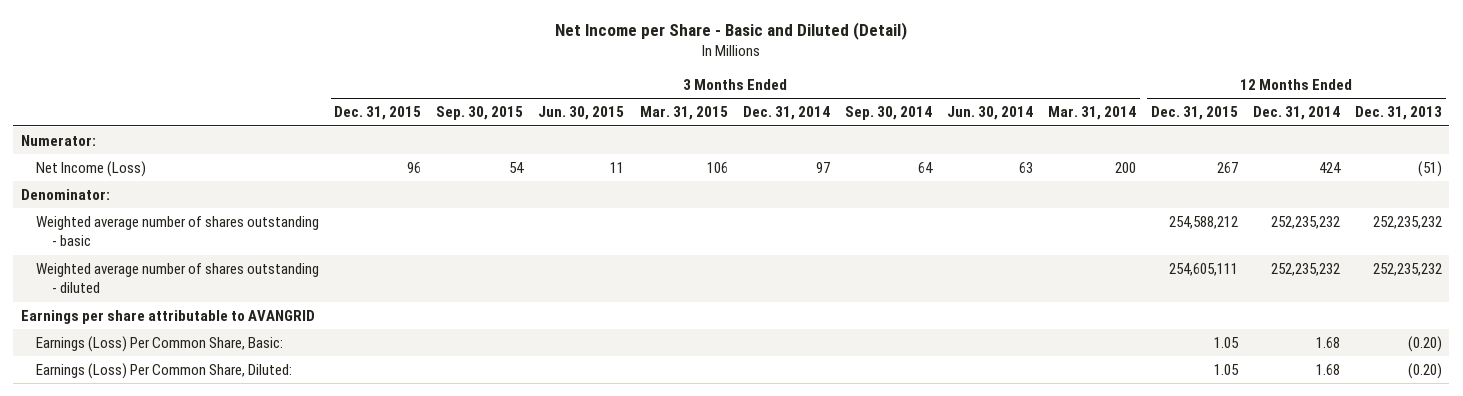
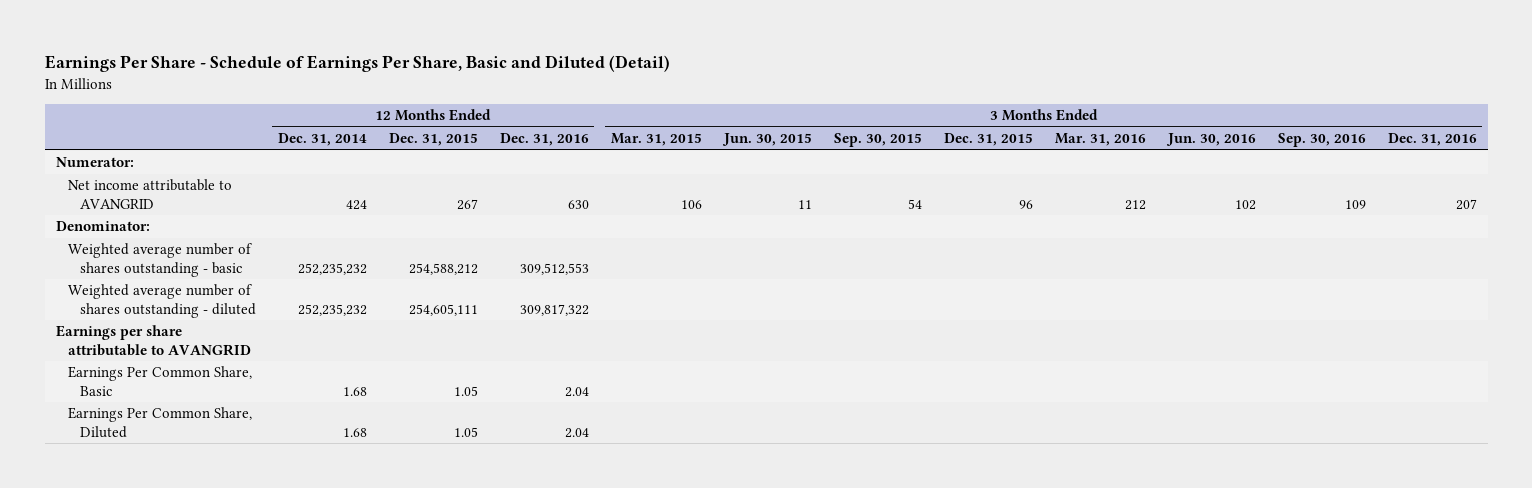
[555,22,908,41] Net Income per Share - Basic and Diluted (Detail) -> [44,55,670,73] Earnings Per Share - Schedule of Earnings Per Share, Basic and Diluted (Detail)
[742,106,830,121] Dec. 31, 2014 -> none
[844,106,932,121] Sep. 30, 2014 -> none
[946,106,1033,121] Jun. 30, 2014 -> none
[1047,106,1136,121] Mar. 31, 2014 -> none
[1354,106,1442,121] Dec. 31, 2013 -> none
none -> [499,133,589,147] Dec. 31, 2016
none -> [1054,133,1146,147] Mar. 31, 2016
none -> [1165,133,1256,147] Jun. 30, 2016
none -> [1277,133,1366,148] Sep. 30, 2016
none -> [1387,133,1477,147] Dec. 31, 2016
[36,160,147,177] Net Income (Loss) -> [67,179,232,209] Net income attributable to AVANGRID
[36,335,284,352] Earnings (Loss) Per Common Share, Basic: -> [67,366,252,396] Earnings Per Common Share, Basic
[36,362,293,379] Earnings (Loss) Per Common Share, Diluted: -> [67,407,252,438] Earnings Per Common Share, Diluted

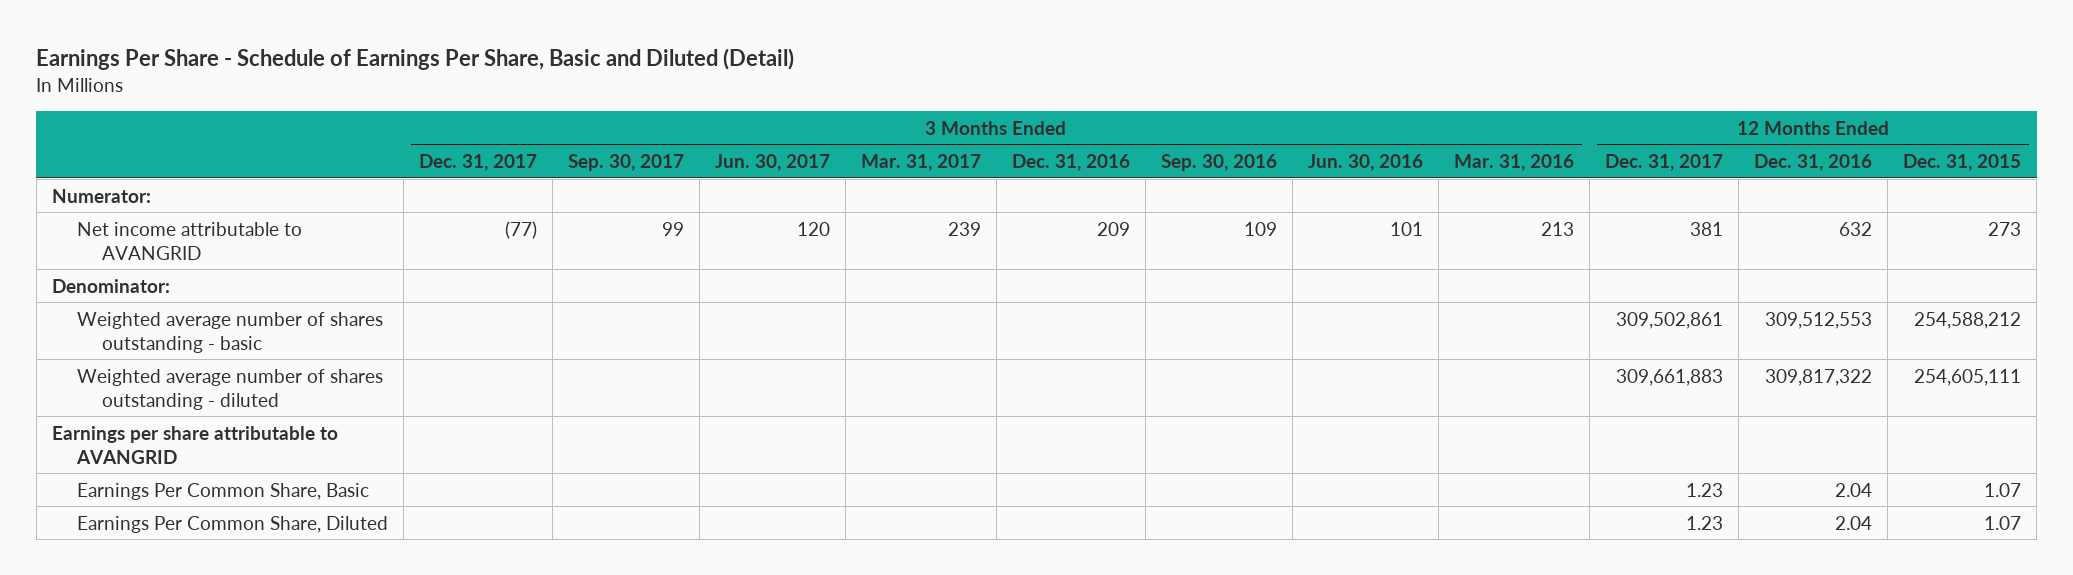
[277,133,367,147] Dec. 31, 2014 -> none
[610,133,702,147] Mar. 31, 2015 -> none
[721,133,812,147] Jun. 30, 2015 -> none
[833,133,922,148] Sep. 30, 2015 -> none
[943,133,1033,147] Dec. 31, 2015 -> none
none -> [418,153,537,171] Dec. 31, 2017
none -> [567,153,684,171] Sep. 30, 2017
none -> [714,153,830,171] Jun. 30, 2017
none -> [860,153,981,171] Mar. 31, 2017
none -> [1605,153,1724,171] Dec. 31, 2017
[456,198,478,210] 267 -> [1988,221,2022,236] 273
[567,199,589,209] 630 -> [1839,221,1873,236] 632
[1124,199,1146,210] 212 -> [1541,221,1575,236] 213
[1234,199,1256,210] 102 -> [1390,221,1424,236] 101
[1455,198,1477,210] 207 -> [1096,221,1130,236] 209
[453,385,478,396] 1.05 -> [1984,482,2022,497] 1.07
[453,426,478,437] 1.05 -> [1984,515,2022,530] 1.07

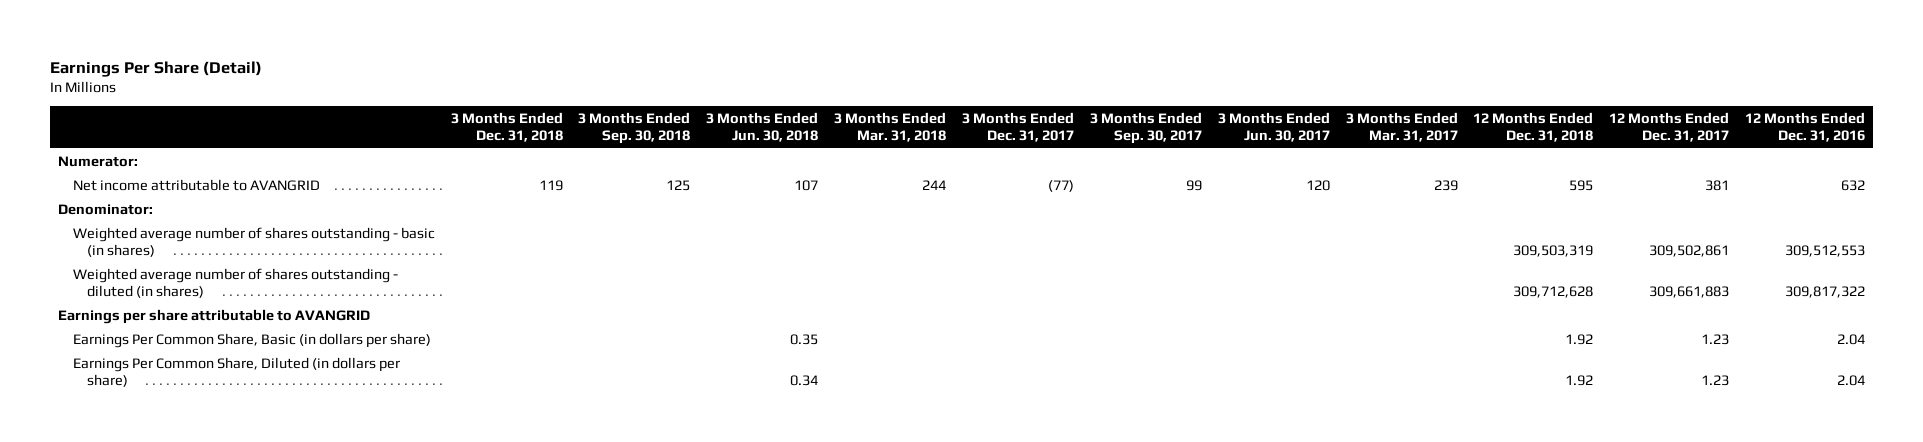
[36,48,795,71] Earnings Per Share - Schedule of Earnings Per Share, Basic and Diluted (Detail) -> [50,60,263,77] Earnings Per Share (Detail)
[1011,153,1130,171] Dec. 31, 2016 -> none
[1161,153,1278,171] Sep. 30, 2016 -> none
[1308,153,1424,171] Jun. 30, 2016 -> none
[1454,153,1575,171] Mar. 31, 2016 -> none
[1903,153,2022,171] Dec. 31, 2015 -> none
none -> [450,112,563,143] 3 Months Ended Dec. 31, 2018
none -> [578,112,691,145] 3 Months Ended Sep. 30, 2018
none -> [706,112,819,143] 3 Months Ended Jun. 30, 2018
none -> [834,112,947,143] 3 Months Ended Mar. 31, 2018
none -> [1473,112,1594,143] 12 Months Ended Dec. 31, 2018
[76,311,383,353] Weighted average number of shares outstanding - basic -> [72,226,435,257] Weighted average number of shares outstanding - basic (in shares)
[76,368,383,410] Weighted average number of shares outstanding - diluted -> [72,267,398,298] Weighted average number of shares outstanding - diluted (in shares)
[76,482,369,500] Earnings Per Common Share, Basic -> [72,332,431,348] Earnings Per Common Share, Basic (in dollars per share)
[76,515,388,533] Earnings Per Common Share, Diluted -> [72,356,400,387] Earnings Per Common Share, Diluted (in dollars per share)

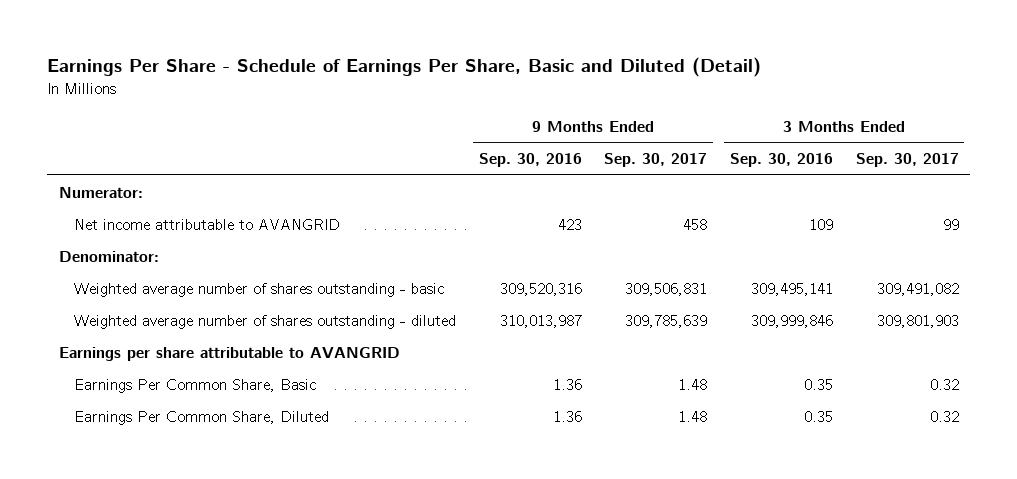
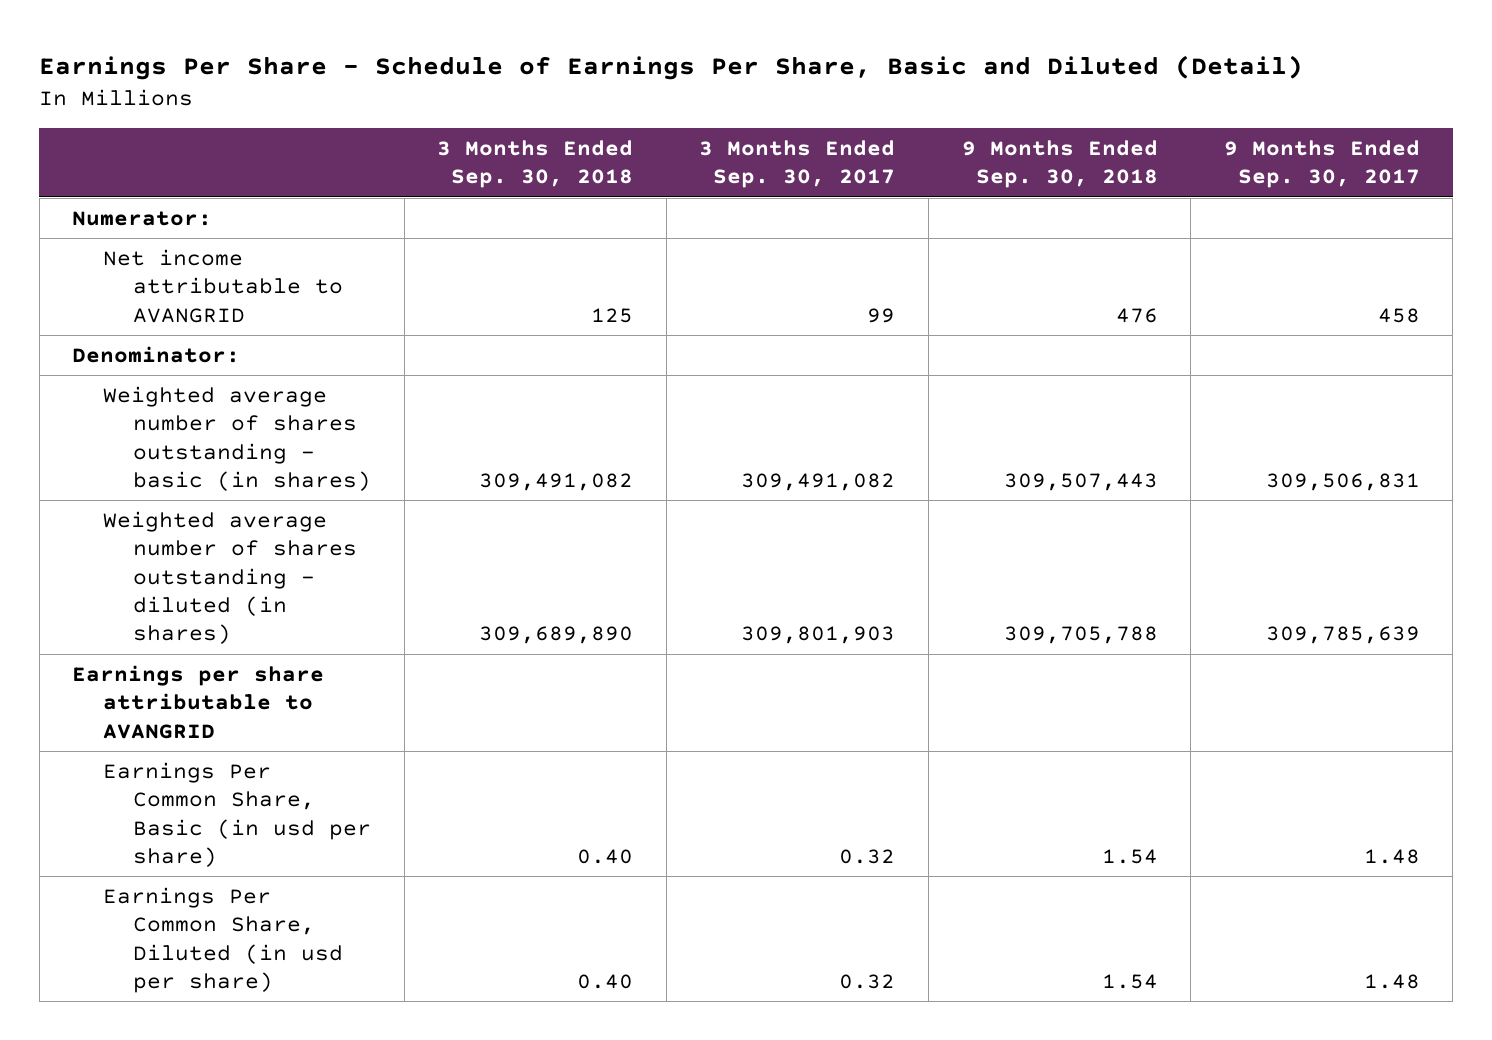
[478,153,582,168] Sep. 30, 2016 -> none
[729,153,833,168] Sep. 30, 2016 -> none
none -> [437,140,634,189] 3 Months Ended Sep. 30, 2018
none -> [961,140,1158,189] 9 Months Ended Sep. 30, 2018
[74,282,445,297] Weighted average number of shares outstanding - basic -> [102,385,372,491] Weighted average number of shares outstanding - basic (in shares)
[74,314,457,329] Weighted average number of shares outstanding - diluted -> [102,510,358,645] Weighted average number of shares outstanding - diluted (in shares)
[74,378,317,393] Earnings Per Common Share, Basic -> [102,761,372,867] Earnings Per Common Share, Basic (in usd per share)
[74,410,330,425] Earnings Per Common Share, Diluted -> [102,886,344,993] Earnings Per Common Share, Diluted (in usd per share)

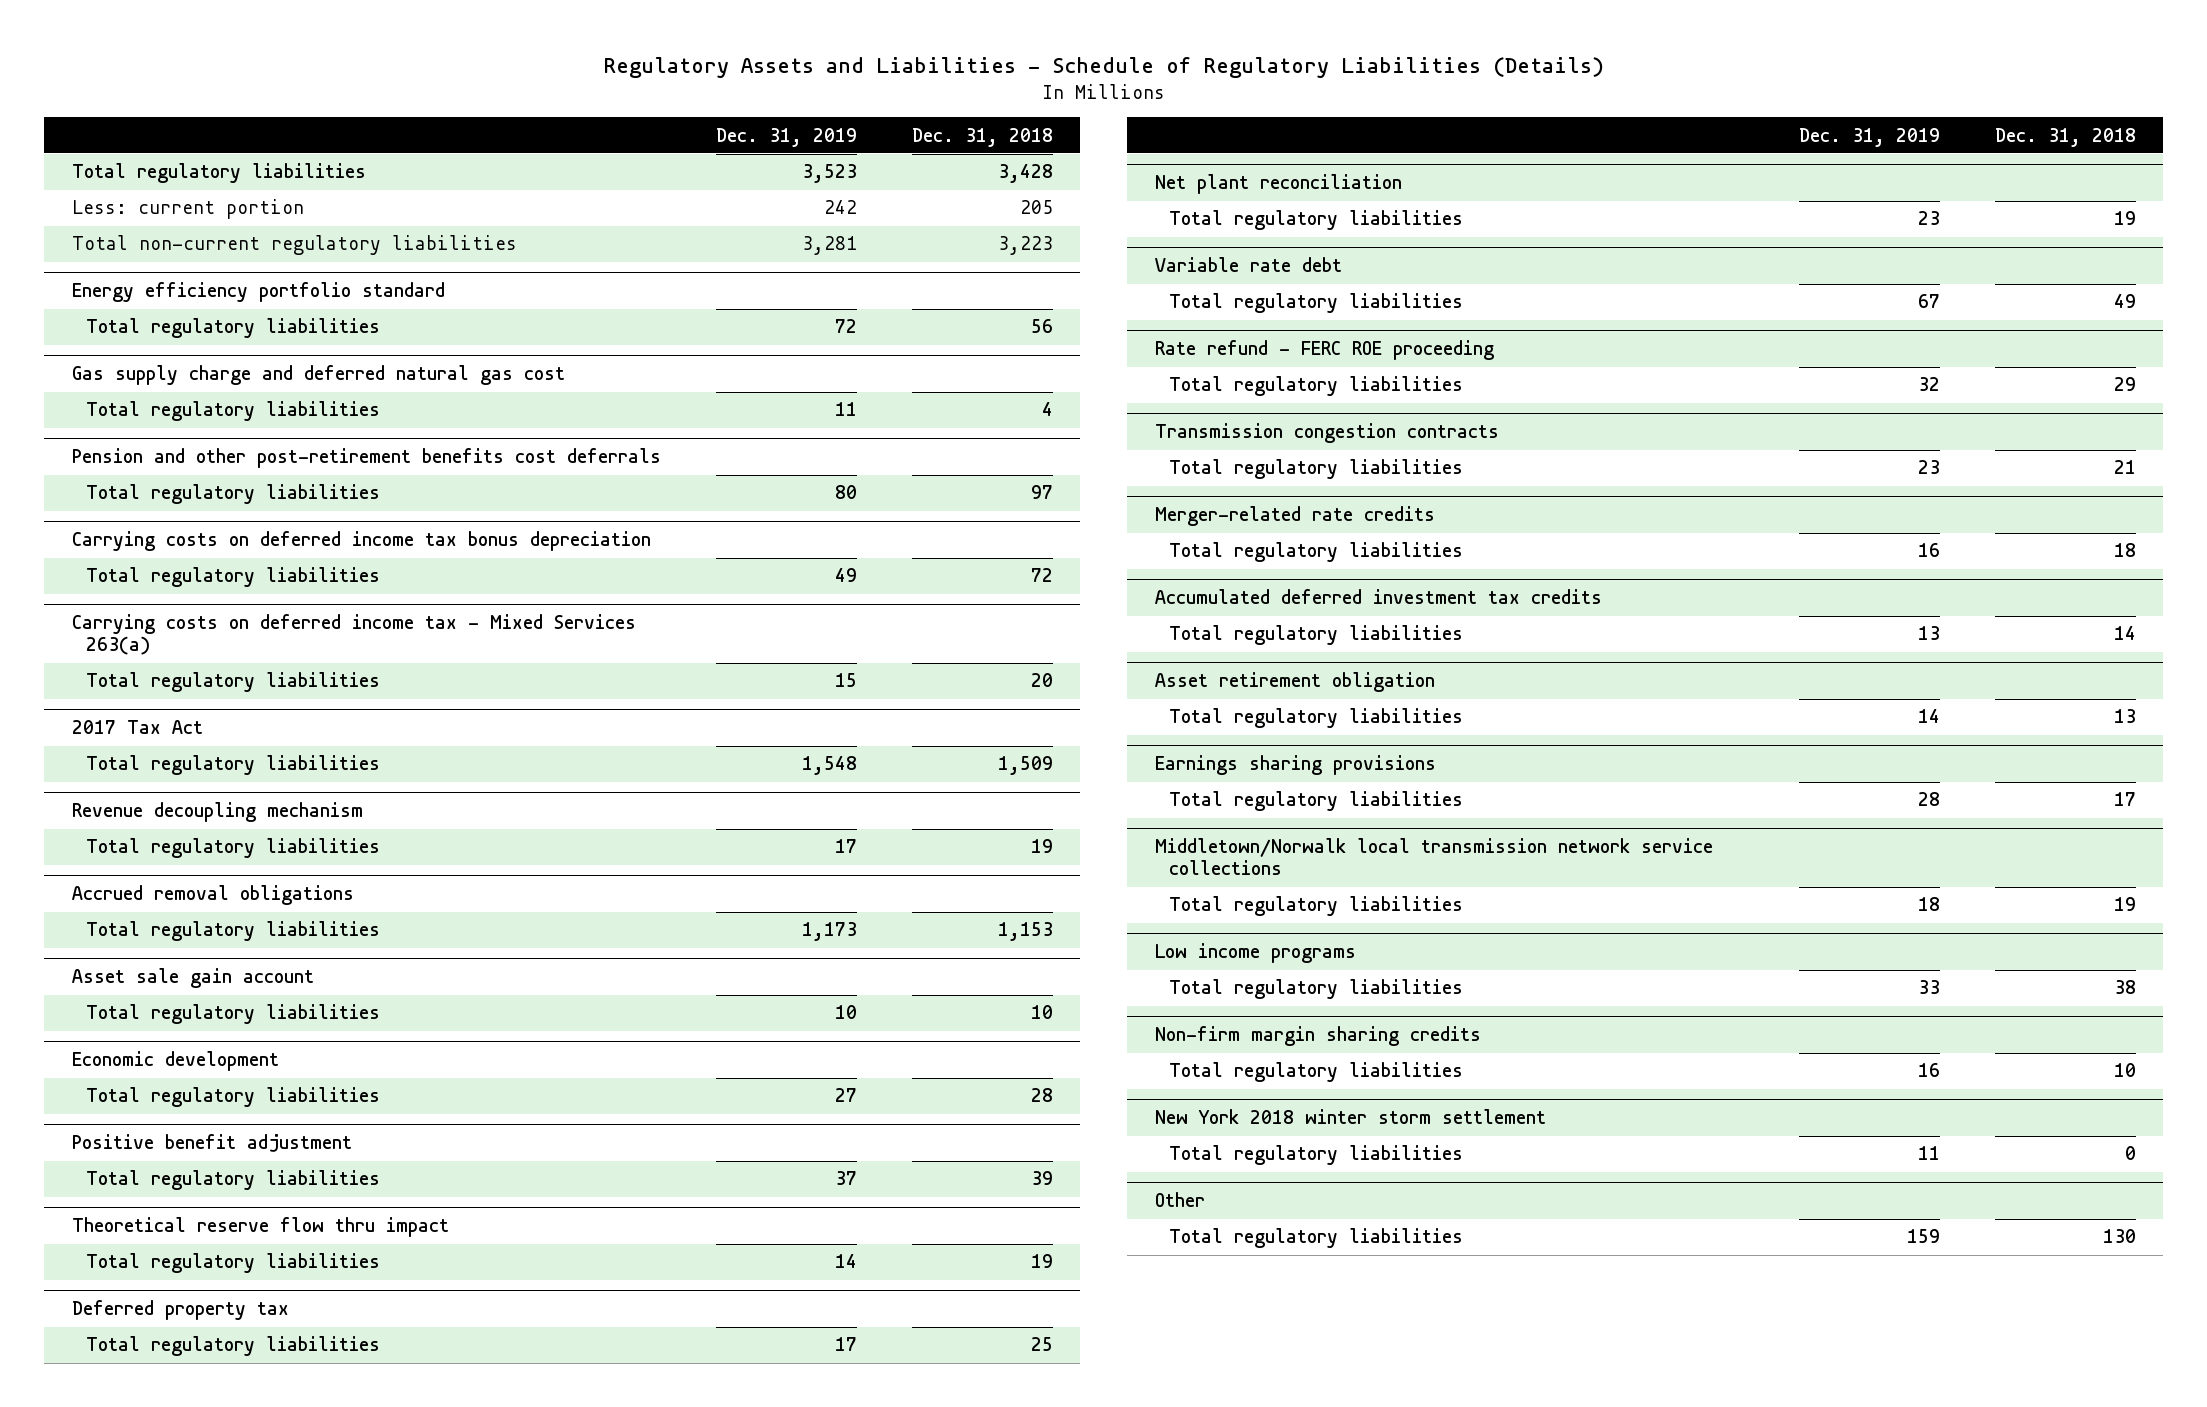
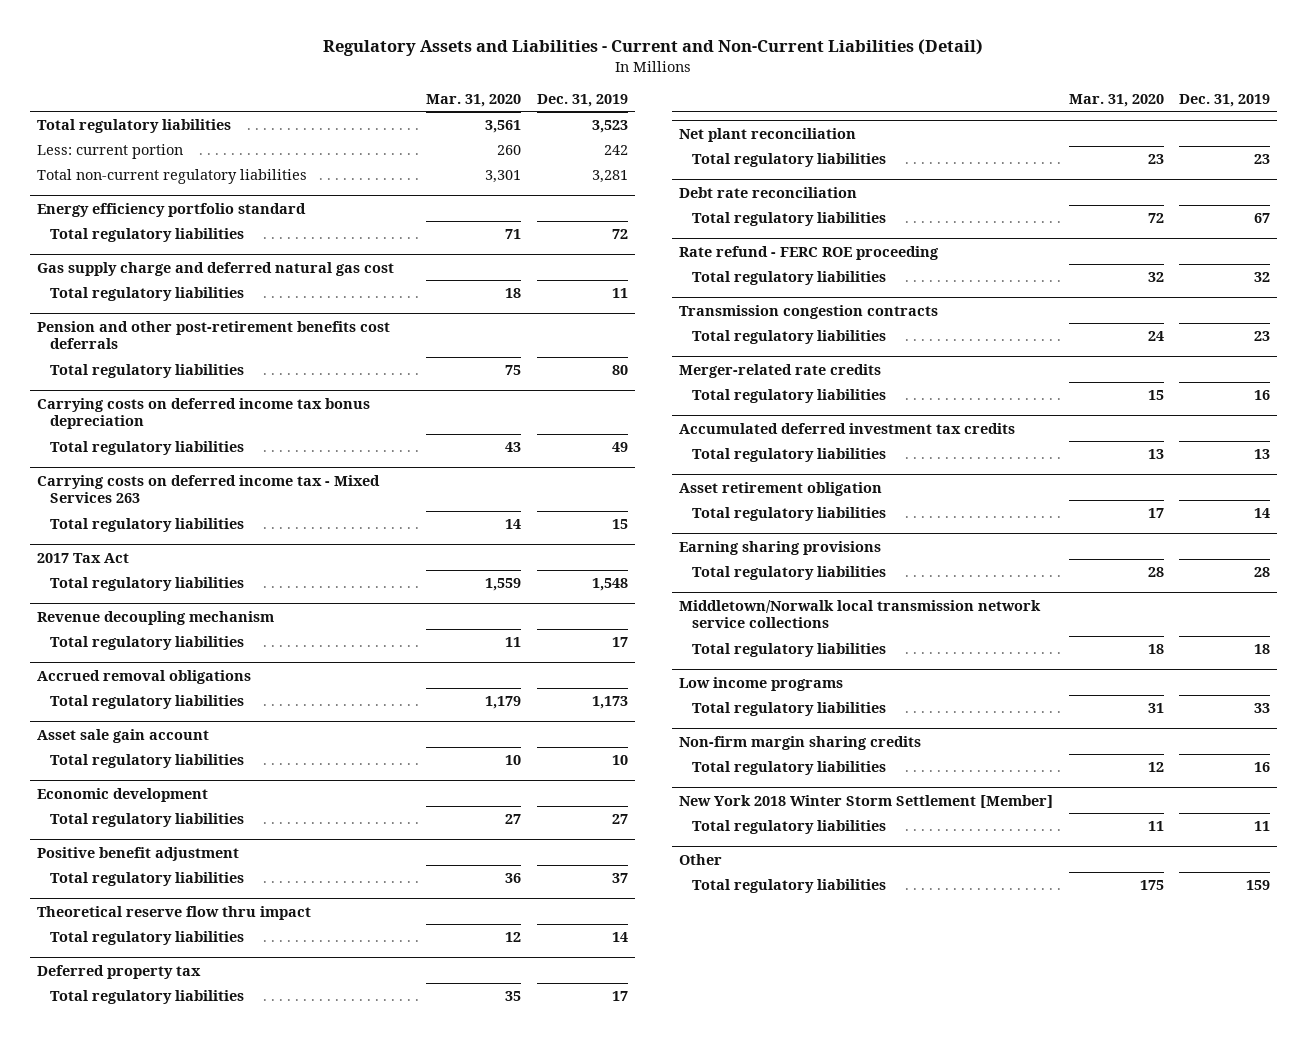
[602,57,1604,79] Regulatory Assets and Liabilities - Schedule of Regulatory Liabilities (Details) -> [323,39,984,57] Regulatory Assets and Liabilities - Current and Non-Current Liabilities (Detail)
[911,127,1053,147] Dec. 31, 2018 -> none
none -> [426,94,522,108] Mar. 31, 2020
[71,614,636,656] Carrying costs on deferred income tax - Mixed Services 263(a) -> [37,474,381,504] Carrying costs on deferred income tax - Mixed Services 263
[1154,257,1342,273] Variable rate debt -> [679,186,858,198] Debt rate reconciliation
[1154,755,1436,776] Earnings sharing provisions -> [679,540,882,555] Earning sharing provisions
[1154,1109,1546,1125] New York 2018 winter storm settlement -> [679,794,1054,808] New York 2018 Winter Storm Settlement [Member]

